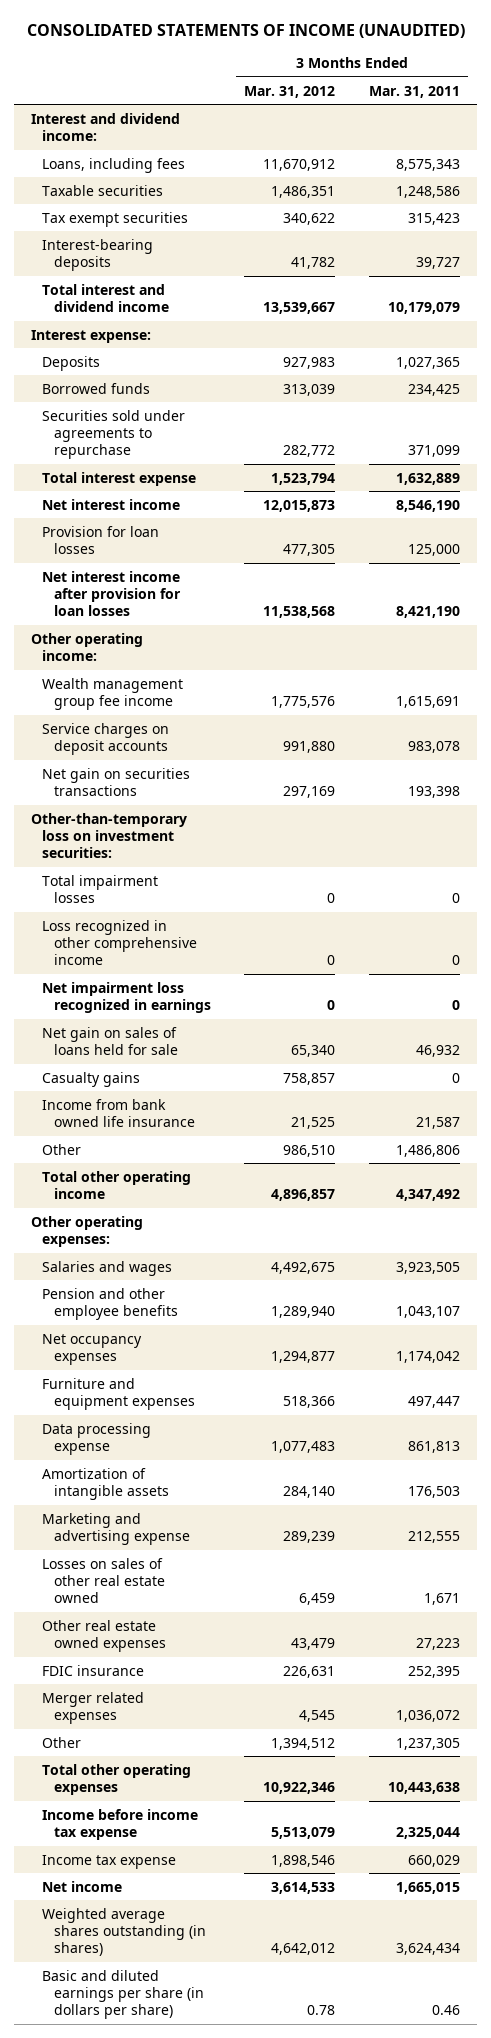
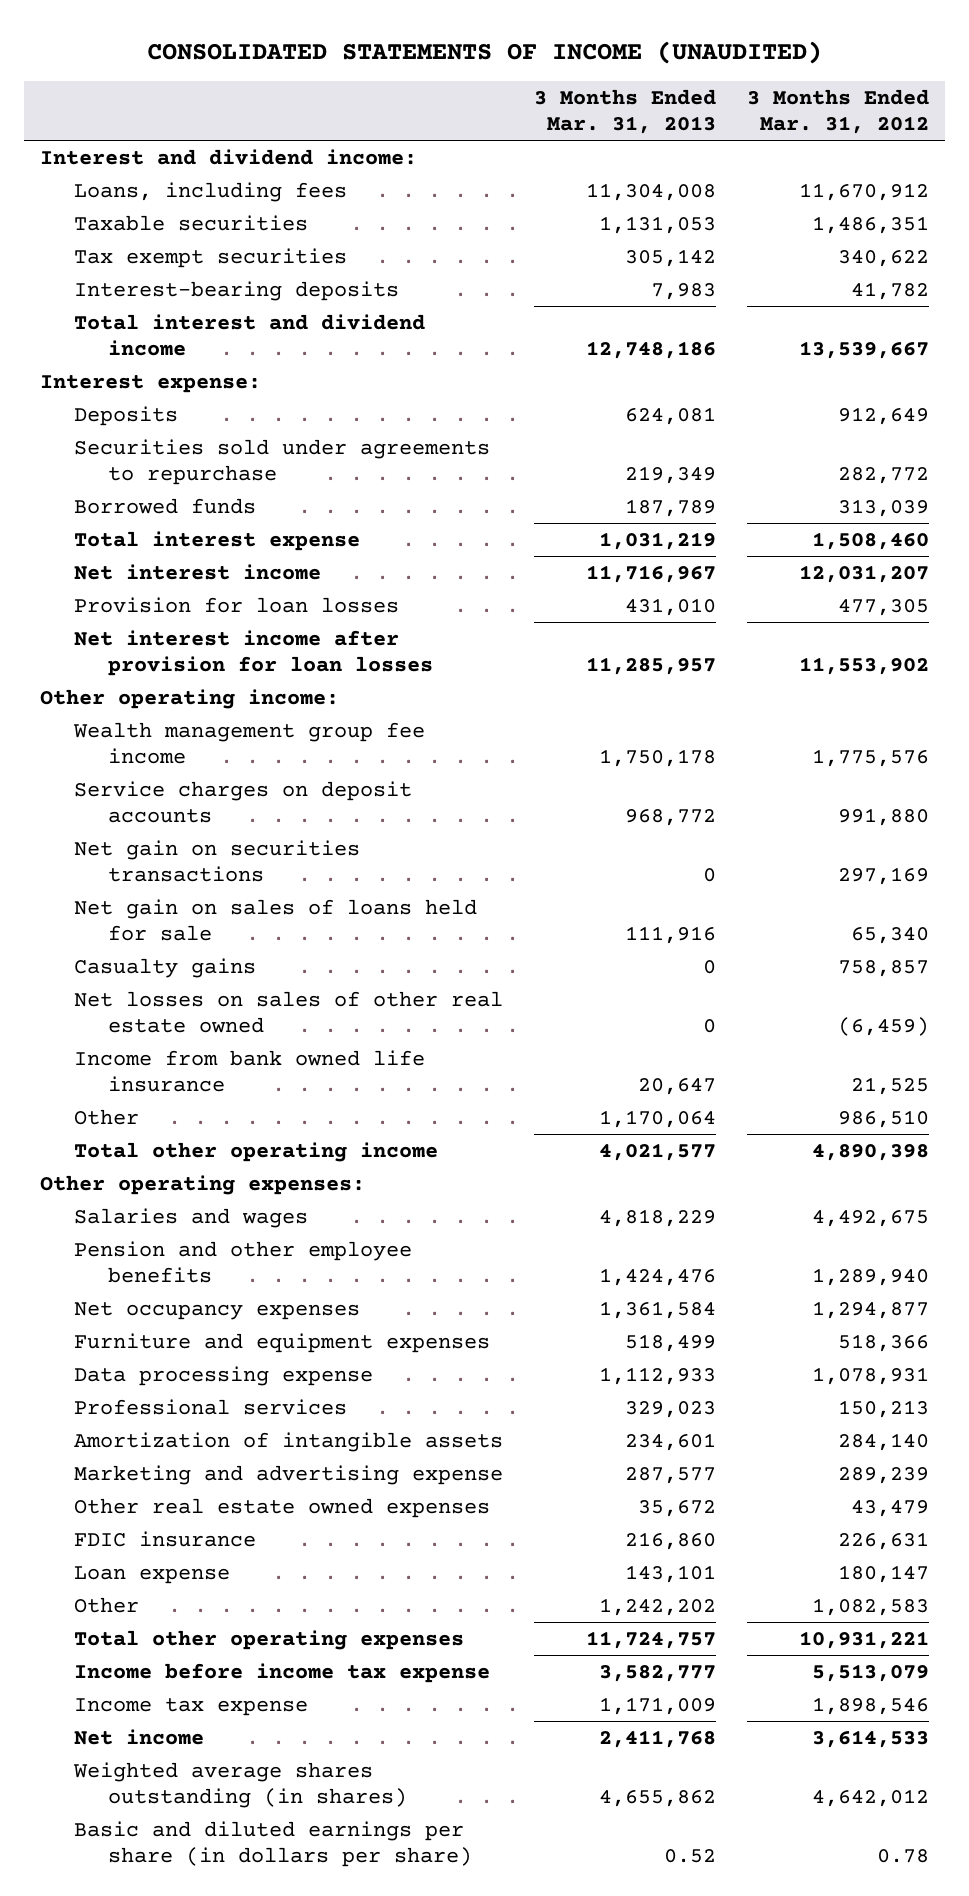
[368,85,460,98] Mar. 31, 2011 -> none
none -> [534,89,717,135] 3 Months Ended Mar. 31, 2013
[283,356,336,369] 927,983 -> [838,407,930,426] 912,649
[42,382,151,394] Borrowed funds -> [74,498,257,515] Borrowed funds
[271,472,336,485] 1,523,794 -> [812,532,930,551] 1,508,460
[263,499,336,512] 12,015,873 -> [799,565,930,584] 12,031,207
[263,606,336,619] 11,538,568 -> [799,657,930,676] 11,553,902
[31,812,188,859] Other-than-temporary loss on investment securities: -> none
[42,874,159,904] Total impairment losses -> none
[42,919,197,966] Loss recognized in other comprehensive income -> none
[42,981,211,1014] Net impairment loss recognized in earnings -> none
none -> [74,991,504,1034] Net losses on sales of other real estate owned
[271,1189,336,1202] 4,896,857 -> [812,1144,930,1162] 4,890,398
[271,1441,336,1454] 1,077,483 -> [812,1367,930,1386] 1,078,931
none -> [74,1399,348,1416] Professional services
[42,1557,165,1604] Losses on sales of other real estate owned -> none
[42,1691,145,1725] Merger related expenses -> none
none -> [74,1566,231,1585] Loan expense
[271,1737,336,1750] 1,394,512 -> [812,1598,930,1617] 1,082,583
[263,1782,336,1795] 10,922,346 -> [799,1631,930,1650] 10,931,221

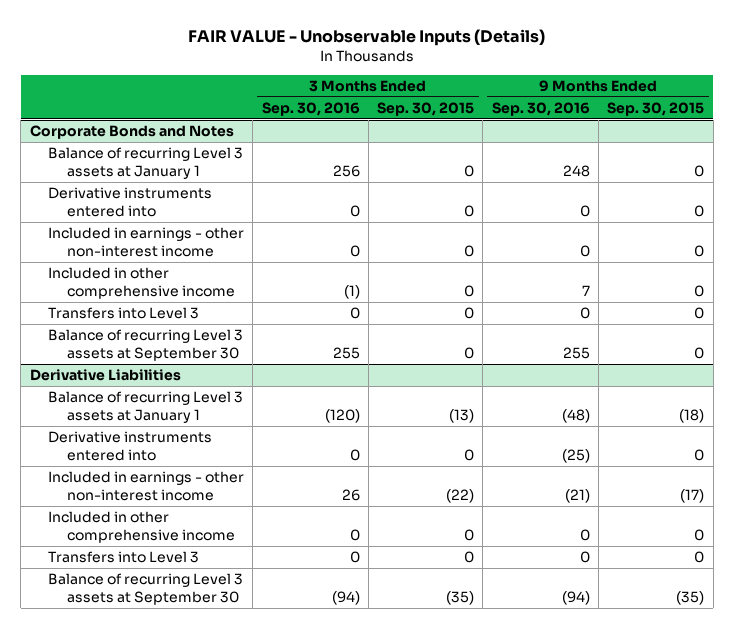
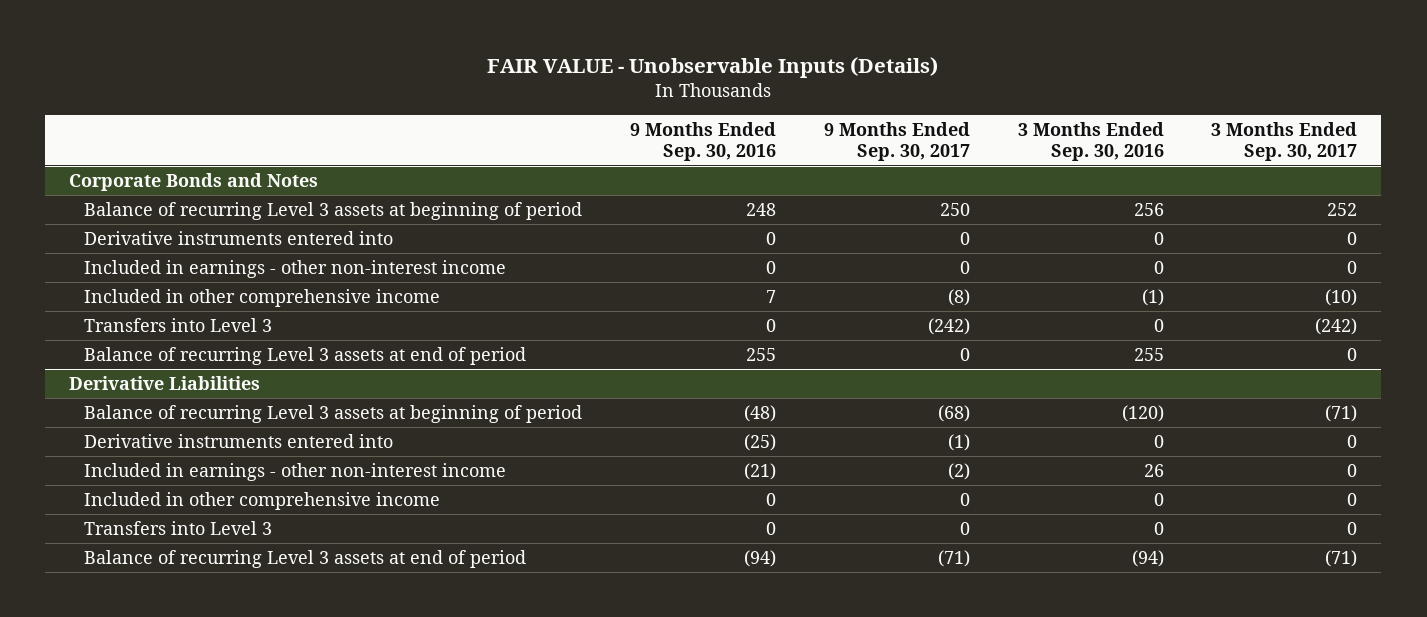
[377,101,475,116] Sep. 30, 2015 -> none
[607,101,705,116] Sep. 30, 2015 -> none
none -> [823,121,970,161] 9 Months Ended Sep. 30, 2017
none -> [1211,121,1358,161] 3 Months Ended Sep. 30, 2017
[48,146,244,179] Balance of recurring Level 3 assets at January 1 -> [84,201,583,220] Balance of recurring Level 3 assets at beginning of period
[48,328,244,361] Balance of recurring Level 3 assets at September 30 -> [84,346,527,365] Balance of recurring Level 3 assets at end of period
[48,390,244,423] Balance of recurring Level 3 assets at January 1 -> [84,404,583,423] Balance of recurring Level 3 assets at beginning of period
[48,572,244,605] Balance of recurring Level 3 assets at September 30 -> [84,549,527,568] Balance of recurring Level 3 assets at end of period

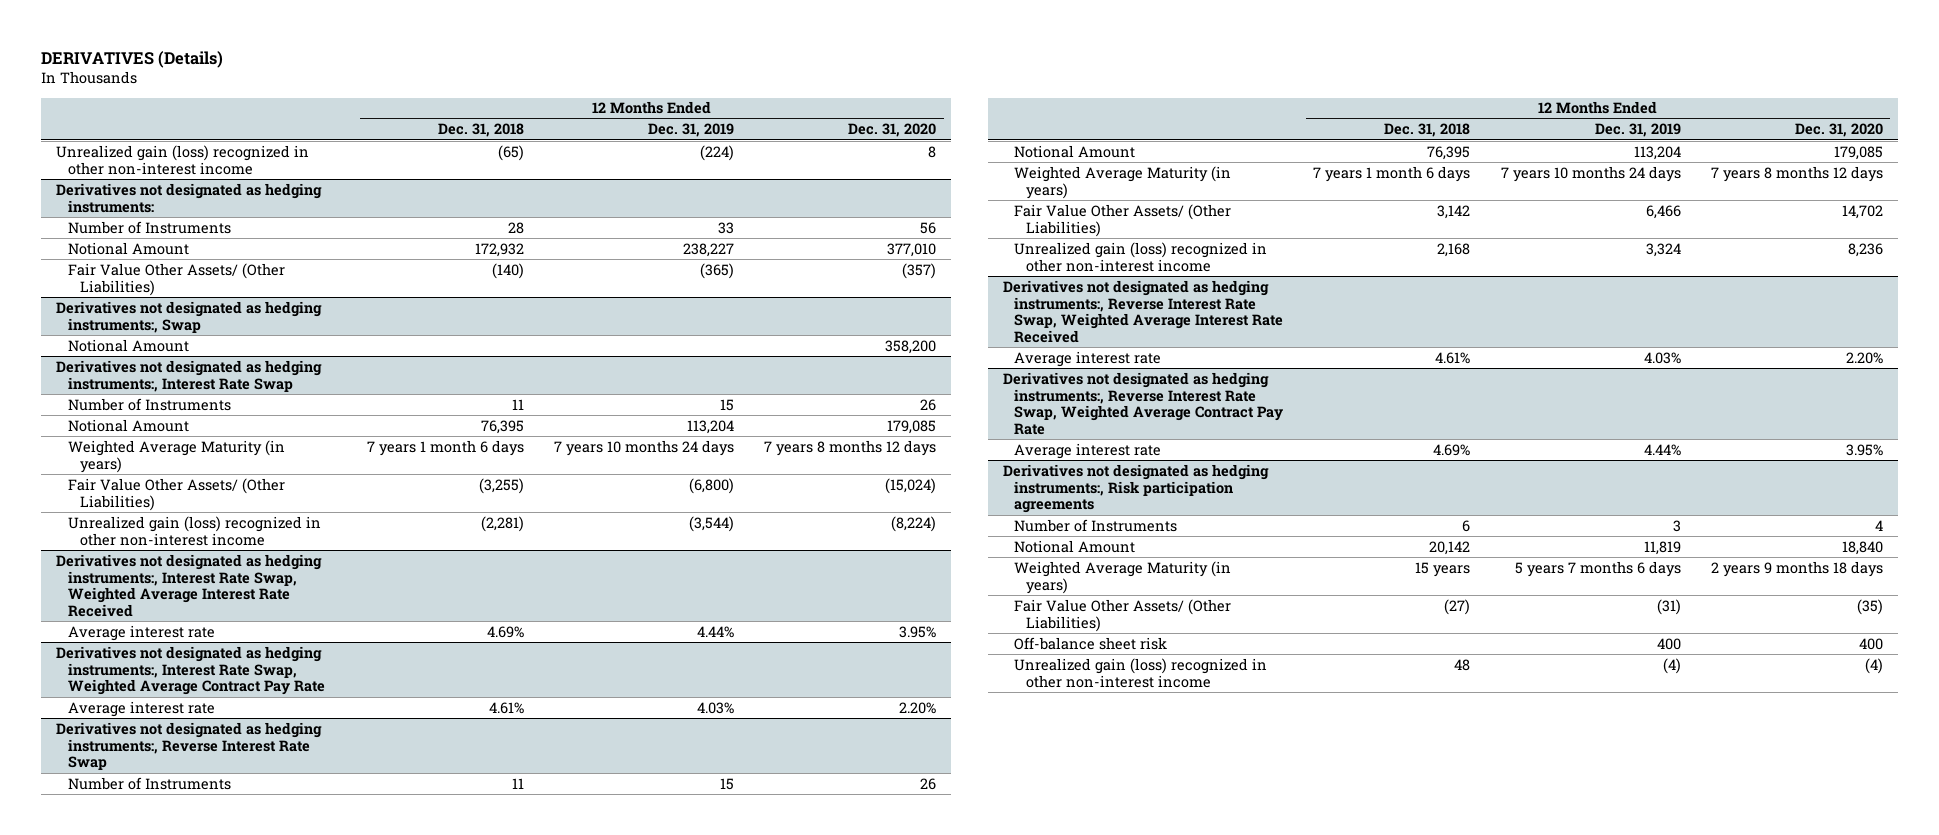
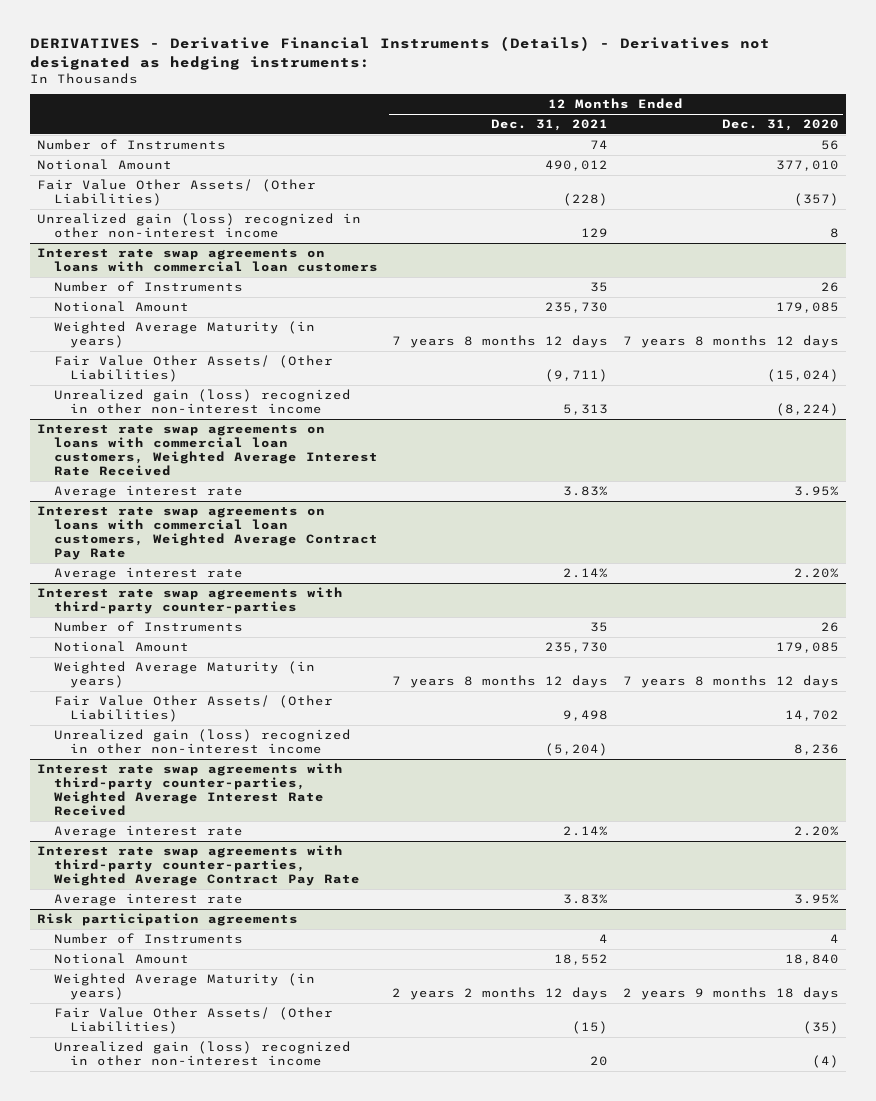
[41,50,224,68] DERIVATIVES (Details) -> [29,36,770,70] DERIVATIVES - Derivative Financial Instruments (Details) - Derivatives not designated as hedging instruments:
[438,123,525,138] Dec. 31, 2018 -> none
[648,123,735,138] Dec. 31, 2019 -> none
none -> [491,119,609,132] Dec. 31, 2021
[56,182,323,213] Derivatives not designated as hedging instruments: -> none
[56,300,323,333] Derivatives not designated as hedging instruments:, Swap -> none
[68,338,190,352] Notional Amount -> none
[56,359,323,392] Derivatives not designated as hedging instruments:, Interest Rate Swap -> none
[56,144,310,175] Unrealized gain (loss) recognized in other non-interest income -> [37,212,362,239] Unrealized gain (loss) recognized in other non-interest income
none -> [37,247,378,273] Interest rate swap agreements on loans with commercial loan customers
[56,553,323,618] Derivatives not designated as hedging instruments:, Interest Rate Swap, Weighted Average Interest Rate Received -> none
none -> [37,423,378,477] Interest rate swap agreements on loans with commercial loan customers, Weighted Average Interest Rate Received
[56,645,326,696] Derivatives not designated as hedging instruments:, Interest Rate Swap, Weighted Average Contract Pay Rate -> none
none -> [37,505,378,561] Interest rate swap agreements on loans with commercial loan customers, Weighted Average Contract Pay Rate
[56,721,323,771] Derivatives not designated as hedging instruments:, Reverse Interest Rate Swap -> none
none -> [37,586,344,615] Interest rate swap agreements with third-party counter-parties
[1002,279,1284,344] Derivatives not designated as hedging instruments:, Reverse Interest Rate Swap, Weighted Average Interest Rate Received -> none
none -> [37,762,344,817] Interest rate swap agreements with third-party counter-parties, Weighted Average Interest Rate Received
[1002,371,1284,436] Derivatives not designated as hedging instruments:, Reverse Interest Rate Swap, Weighted Average Contract Pay Rate -> none
none -> [37,844,360,887] Interest rate swap agreements with third-party counter-parties, Weighted Average Contract Pay Rate
[1002,463,1269,514] Derivatives not designated as hedging instruments:, Risk participation agreements -> none
none -> [37,912,299,926] Risk participation agreements
[1014,636,1168,650] Off-balance sheet risk -> none

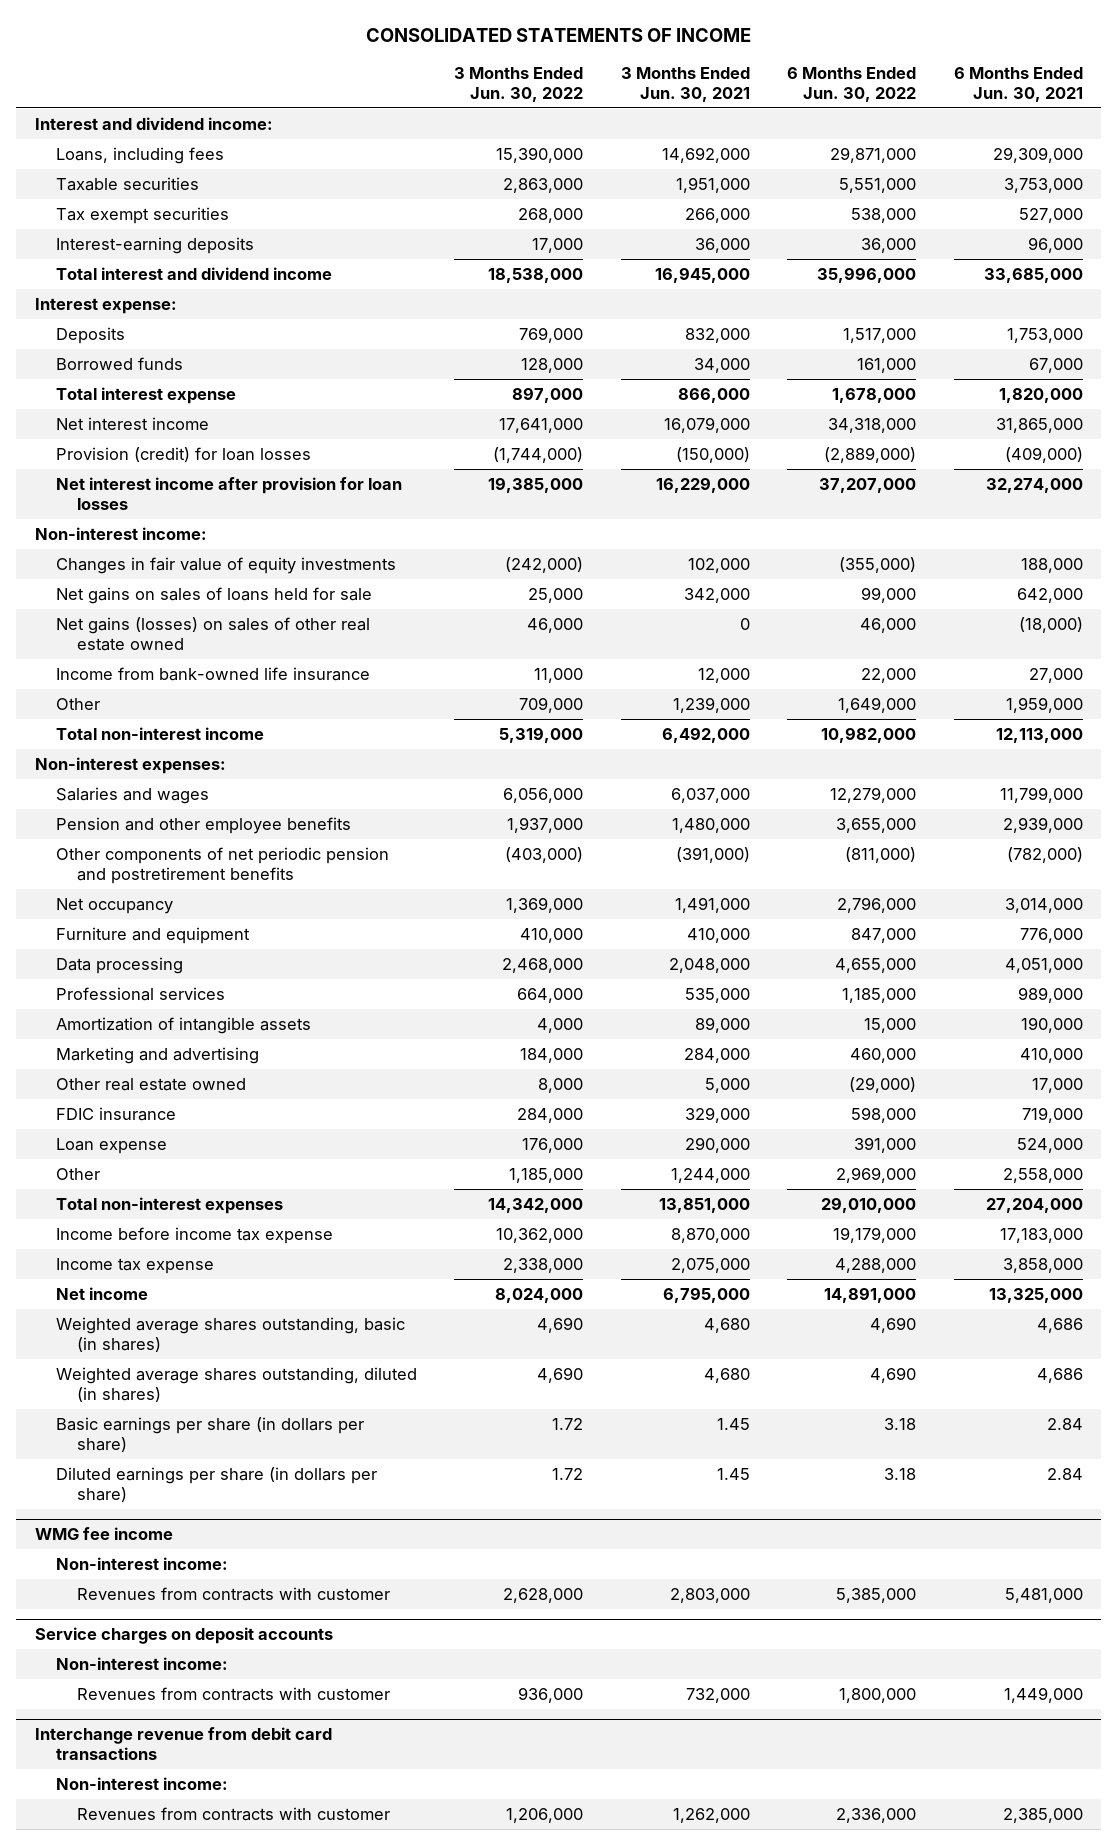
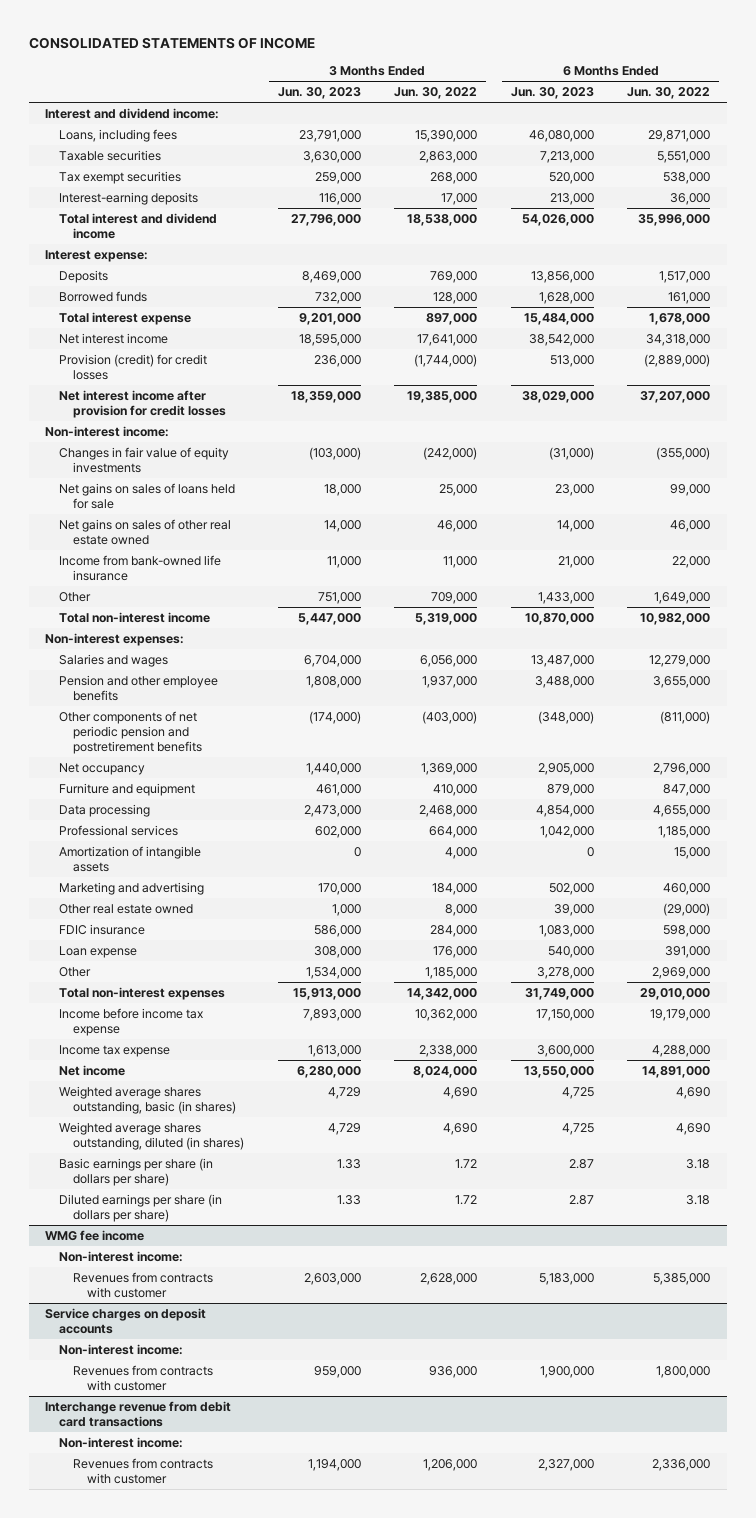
[620,66,750,102] 3 Months Ended Jun. 30, 2021 -> none
[953,66,1083,102] 6 Months Ended Jun. 30, 2021 -> none
none -> [277,86,361,99] Jun. 30, 2023
none -> [510,86,594,99] Jun. 30, 2023
[56,446,312,462] Provision (credit) for loan losses -> [59,353,208,380] Provision (credit) for credit losses
[56,476,403,511] Net interest income after provision for loan losses -> [59,389,227,418] Net interest income after provision for credit losses
[56,616,371,652] Net gains (losses) on sales of other real estate owned -> [59,518,232,545] Net gains on sales of other real estate owned

